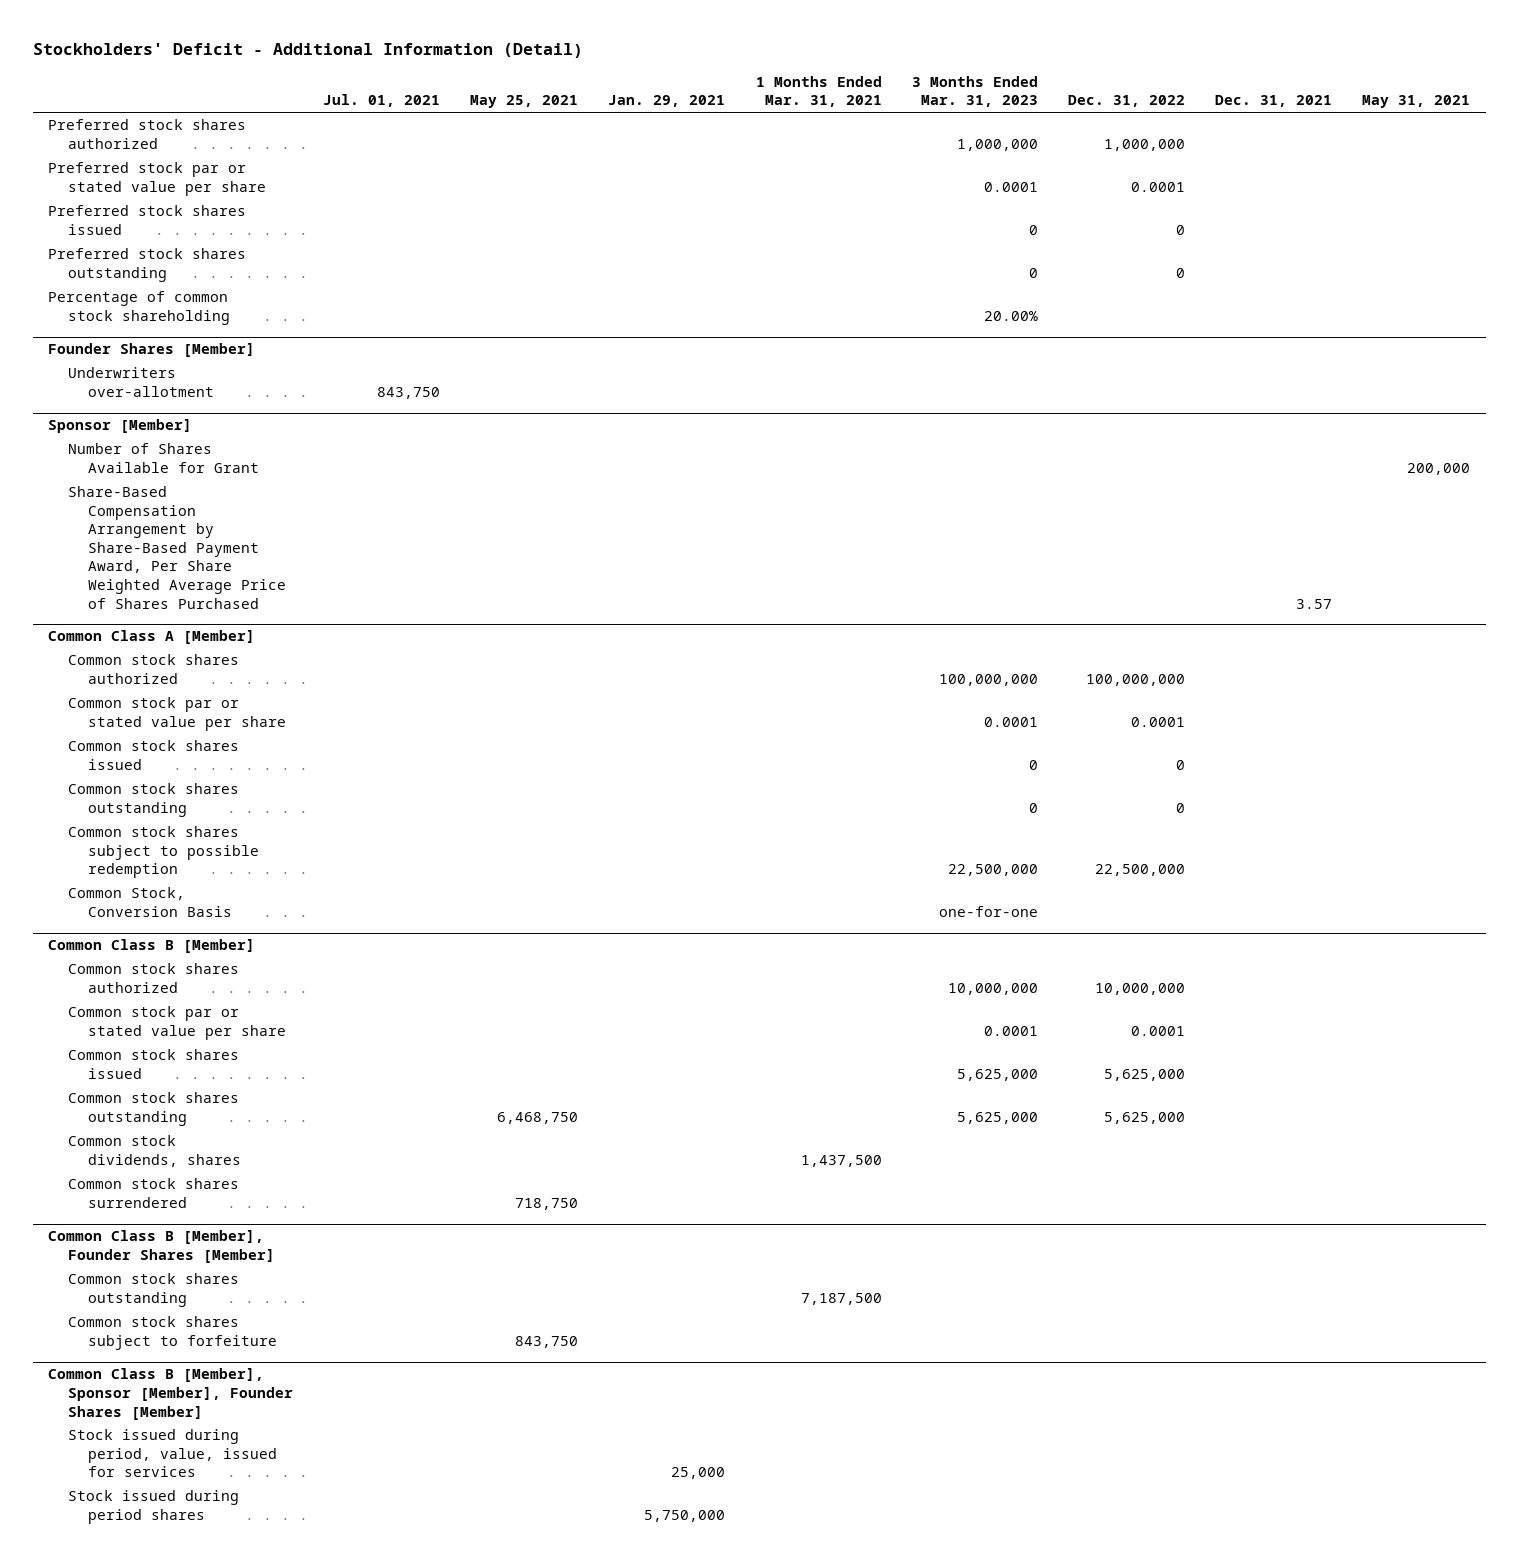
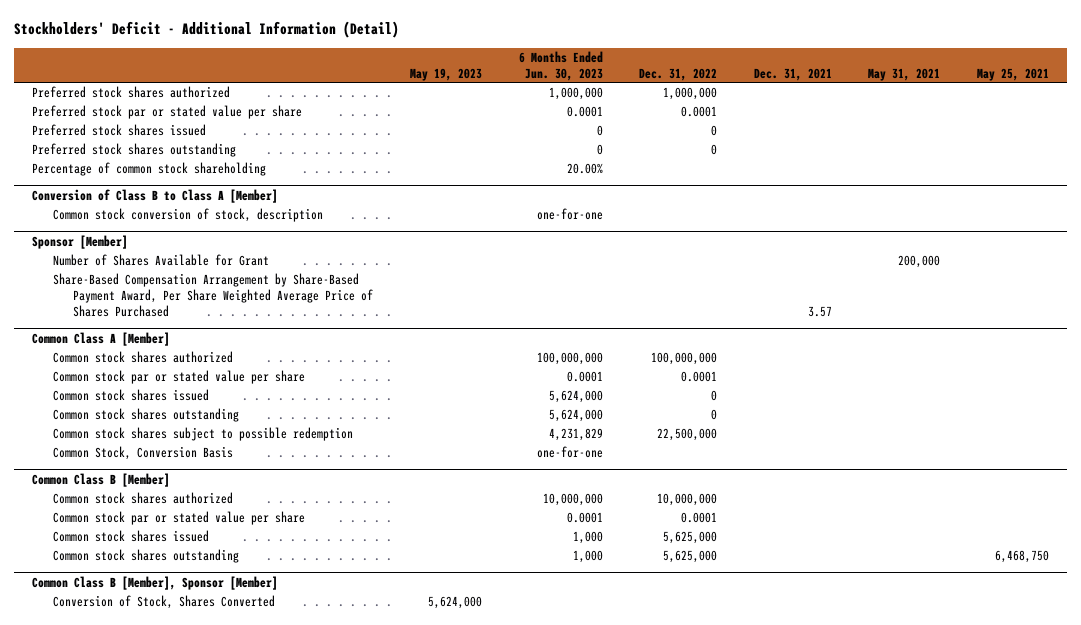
[322,94,440,108] Jul. 01, 2021 -> none
[608,95,726,108] Jan. 29, 2021 -> none
[755,75,882,108] 1 Months Ended Mar. 31, 2021 -> none
[911,75,1038,108] 3 Months Ended Mar. 31, 2023 -> none
none -> [409,67,482,81] May 19, 2023
none -> [518,50,603,81] 6 Months Ended Jun. 30, 2023
[47,343,255,358] Founder Shares [Member] -> none
[67,367,214,397] Underwriters over-allotment -> none
none -> [32,189,279,204] Conversion of Class B to Class A [Member]
none -> [52,208,323,223] Common stock conversion of stock, description
[67,1135,241,1167] Common stock dividends, shares -> none
[67,1178,239,1208] Common stock shares surrendered -> none
[47,1230,275,1264] Common Class B [Member], Founder Shares [Member] -> none
[67,1273,239,1307] Common stock shares outstanding -> none
[67,1316,277,1350] Common stock shares subject to forfeiture -> none
[67,1429,277,1478] Stock issued during period, value, issued for services -> none
[67,1490,239,1524] Stock issued during period shares -> none
[47,1368,293,1420] Common Class B [Member], Sponsor [Member], Founder Shares [Member] -> [32,576,279,591] Common Class B [Member], Sponsor [Member]
none -> [52,595,275,610] Conversion of Stock, Shares Converted

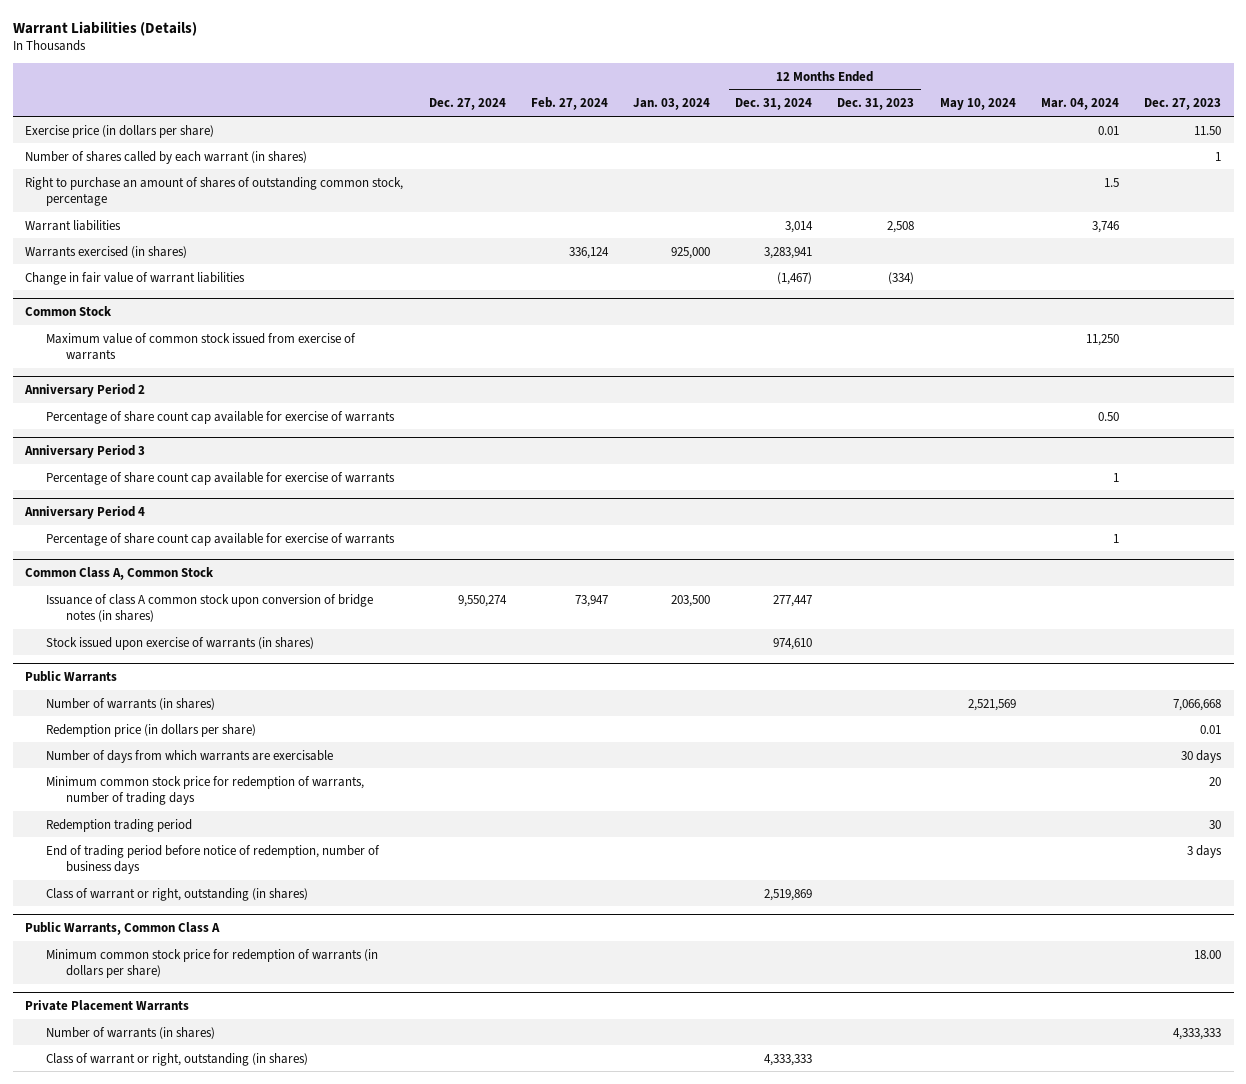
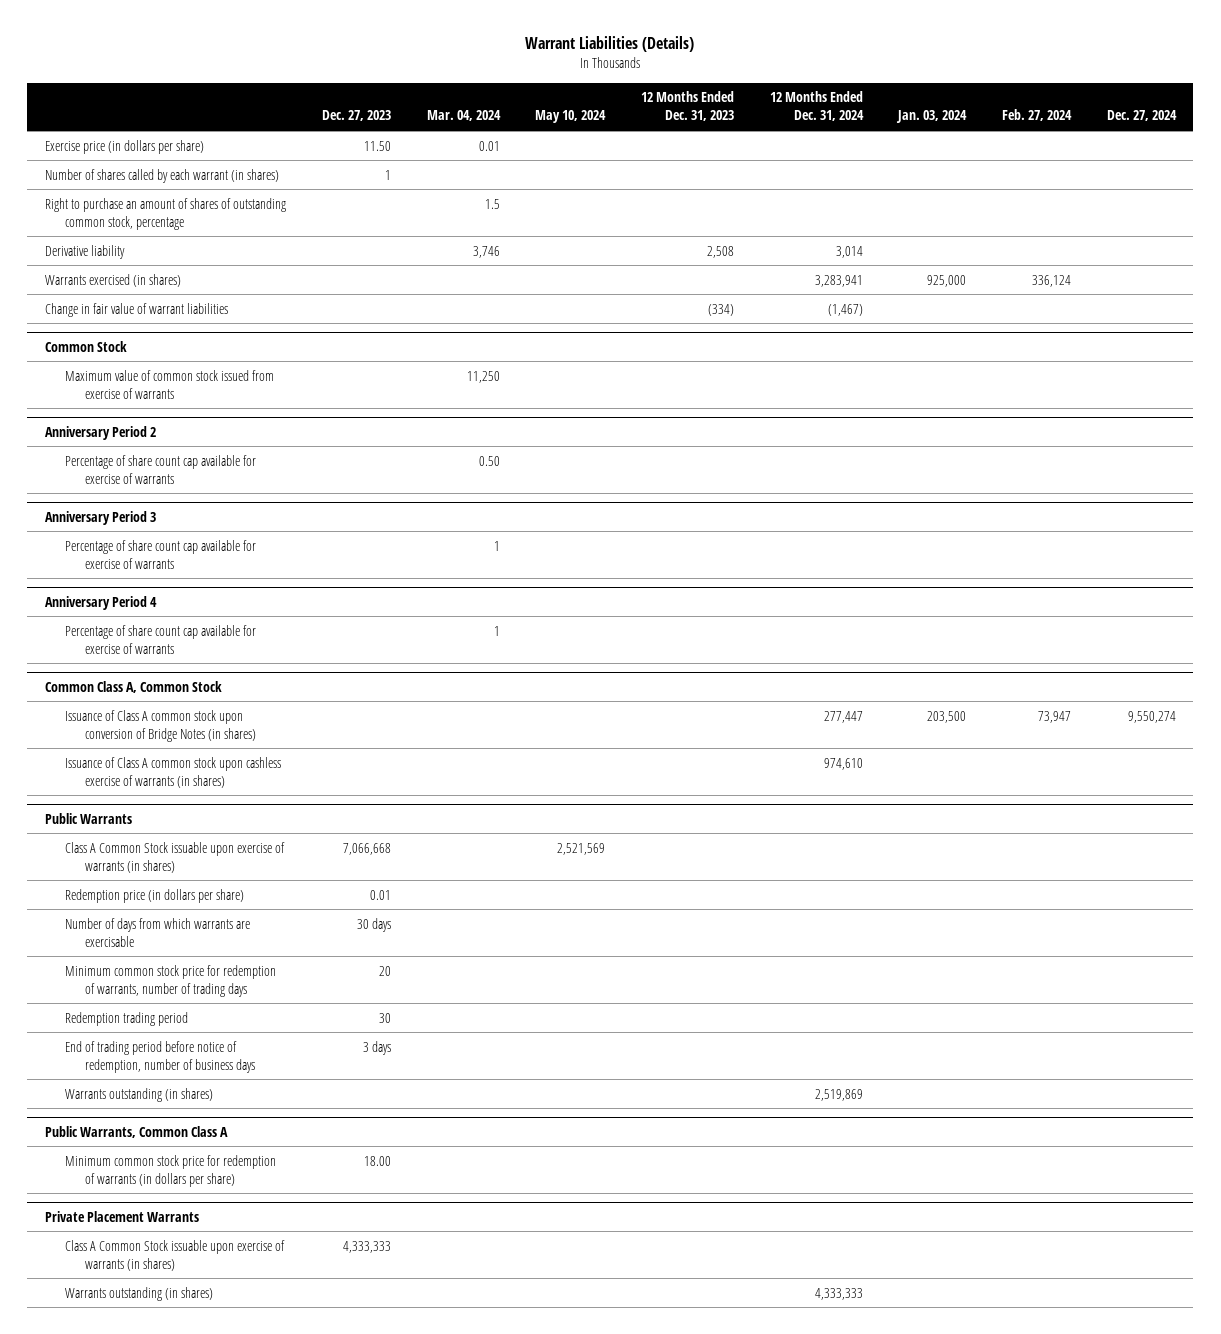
[25,219,122,231] Warrant liabilities -> [45,244,126,259] Derivative liability
[45,593,373,623] Issuance of class A common stock upon conversion of bridge notes (in shares) -> [64,709,256,742] Issuance of Class A common stock upon conversion of Bridge Notes (in shares)
[45,636,314,650] Stock issued upon exercise of warrants (in shares) -> [64,756,281,788] Issuance of Class A common stock upon cashless exercise of warrants (in shares)
[45,697,215,710] Number of warrants (in shares) -> [64,841,285,873] Class A Common Stock issuable upon exercise of warrants (in shares)
[45,887,308,901] Class of warrant or right, outstanding (in shares) -> [64,1087,213,1102] Warrants outstanding (in shares)
[45,1026,215,1039] Number of warrants (in shares) -> [64,1239,285,1271] Class A Common Stock issuable upon exercise of warrants (in shares)
[45,1052,308,1066] Class of warrant or right, outstanding (in shares) -> [64,1286,213,1301] Warrants outstanding (in shares)

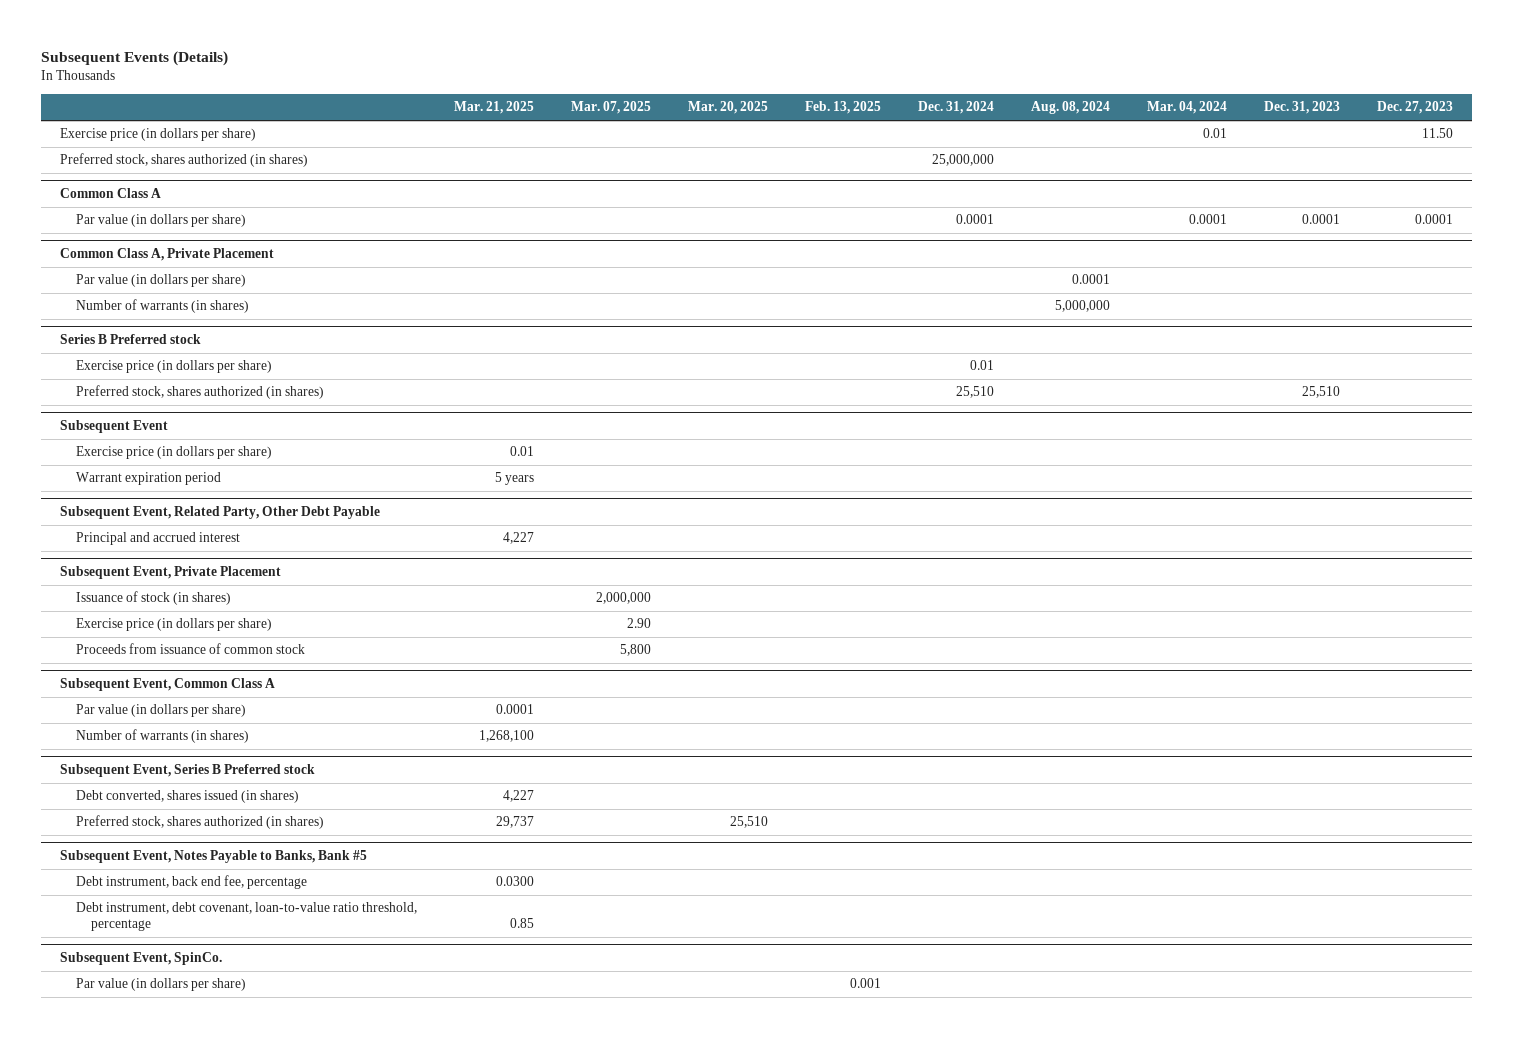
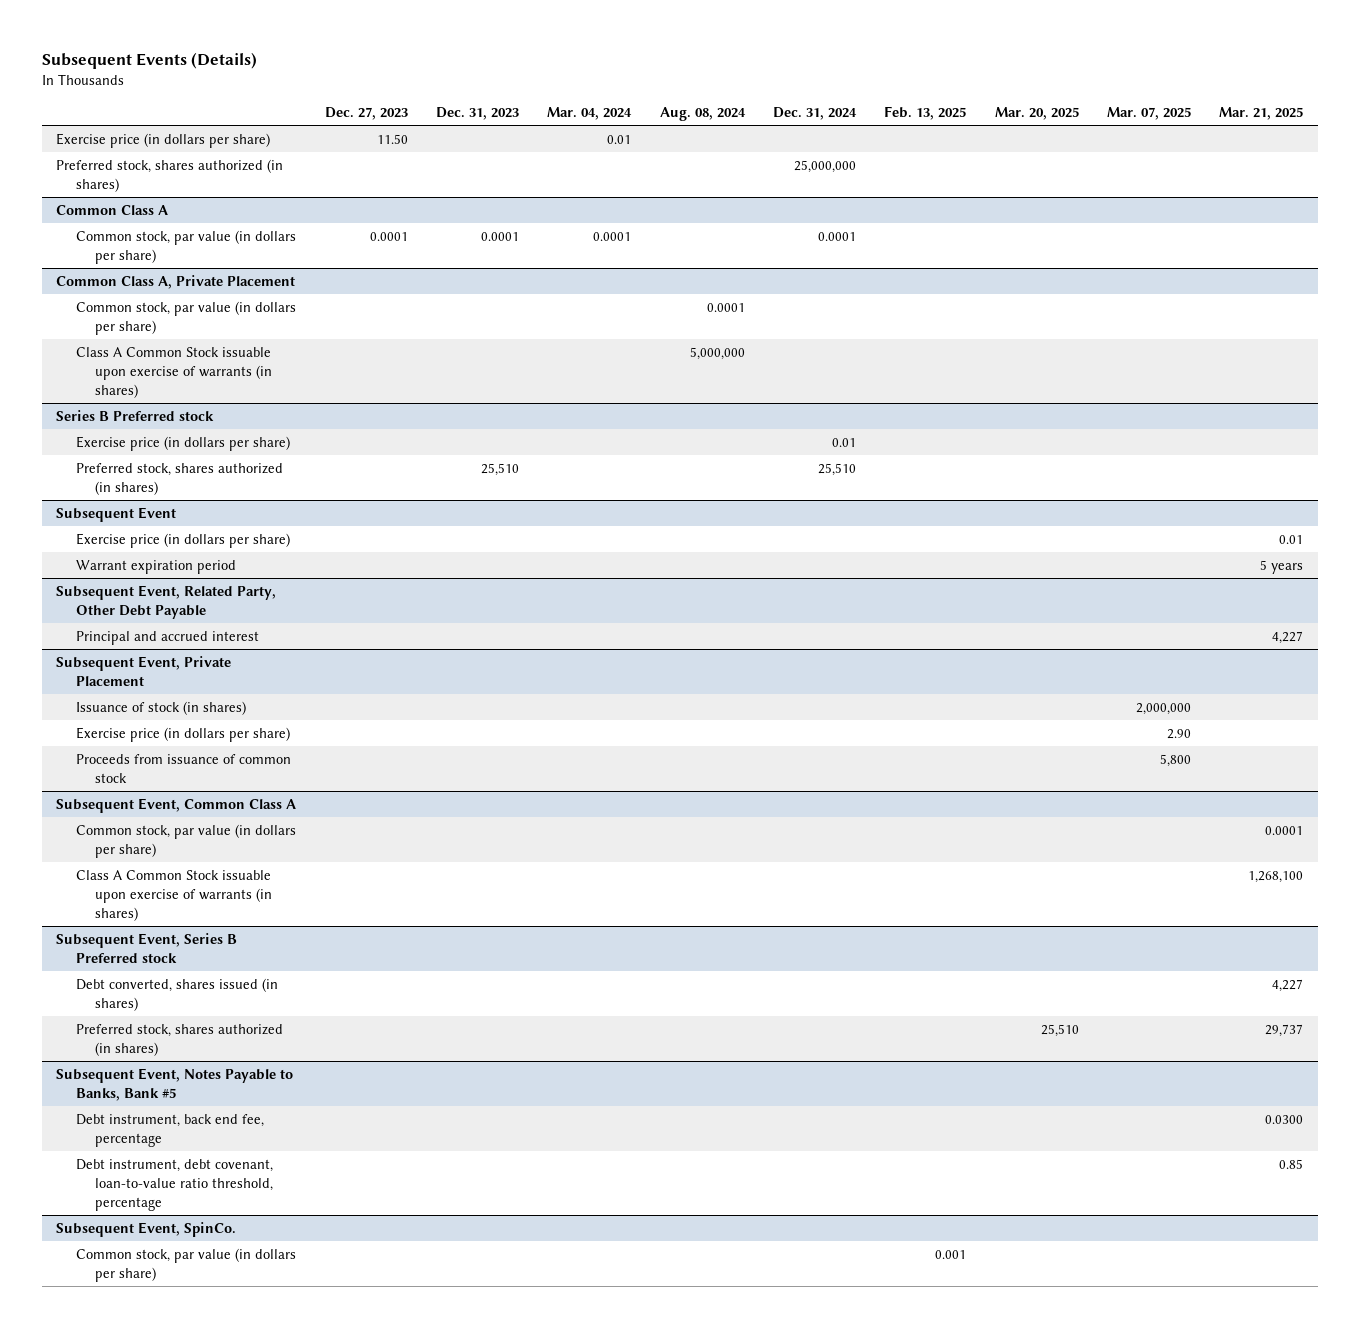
[75,214,246,228] Par value (in dollars per share) -> [75,229,296,264] Common stock, par value (in dollars per share)
[75,274,246,288] Par value (in dollars per share) -> [75,300,296,335] Common stock, par value (in dollars per share)
[75,299,249,314] Number of warrants (in shares) -> [75,346,272,398] Class A Common Stock issuable upon exercise of warrants (in shares)
[75,704,246,718] Par value (in dollars per share) -> [75,823,296,858] Common stock, par value (in dollars per share)
[75,729,249,744] Number of warrants (in shares) -> [75,869,272,921] Class A Common Stock issuable upon exercise of warrants (in shares)
[75,978,246,992] Par value (in dollars per share) -> [75,1247,296,1282] Common stock, par value (in dollars per share)

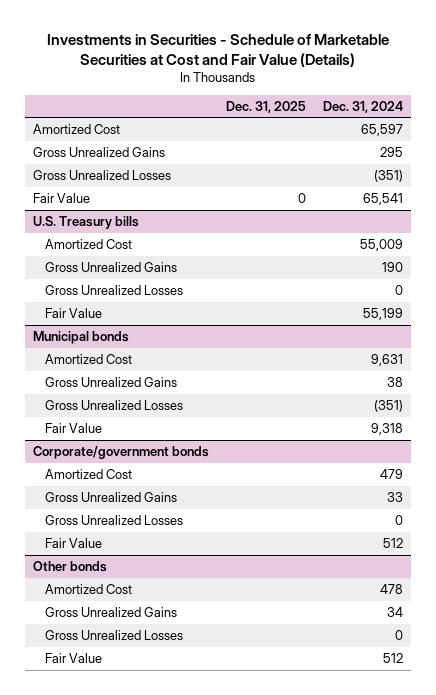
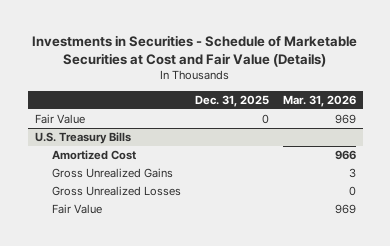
[322,100,403,113] Dec. 31, 2024 -> none
none -> [282,94,356,107] Mar. 31, 2026
[33,124,121,135] Amortized Cost -> none
[33,147,166,158] Gross Unrealized Gains -> none
[33,170,172,181] Gross Unrealized Losses -> none
[33,216,140,230] U.S. Treasury bills -> [34,132,131,145] U.S. Treasury Bills
[33,331,130,345] Municipal bonds -> none
[45,354,133,365] Amortized Cost -> none
[45,377,178,388] Gross Unrealized Gains -> none
[45,400,184,411] Gross Unrealized Losses -> none
[45,423,103,434] Fair Value -> none
[33,446,210,460] Corporate/government bonds -> none
[45,469,133,480] Amortized Cost -> none
[45,492,178,503] Gross Unrealized Gains -> none
[45,515,184,526] Gross Unrealized Losses -> none
[45,538,103,549] Fair Value -> none
[33,561,108,573] Other bonds -> none
[45,584,133,595] Amortized Cost -> none
[45,607,178,618] Gross Unrealized Gains -> none
[45,630,184,641] Gross Unrealized Losses -> none
[45,653,103,664] Fair Value -> none

